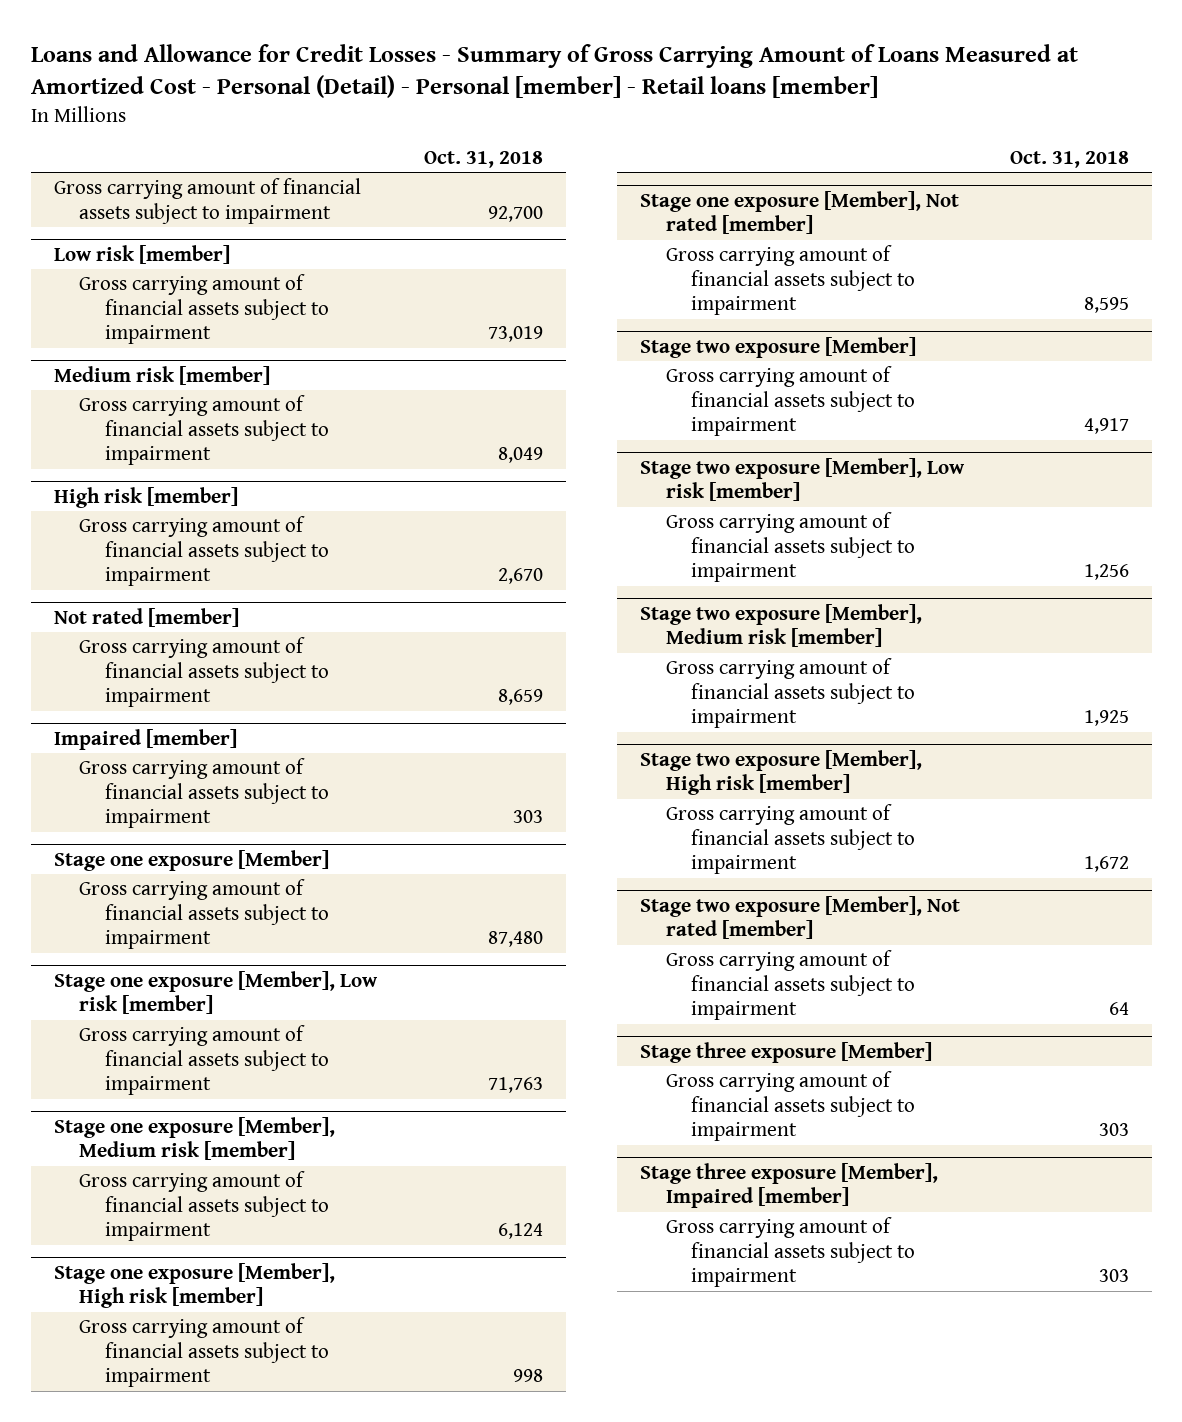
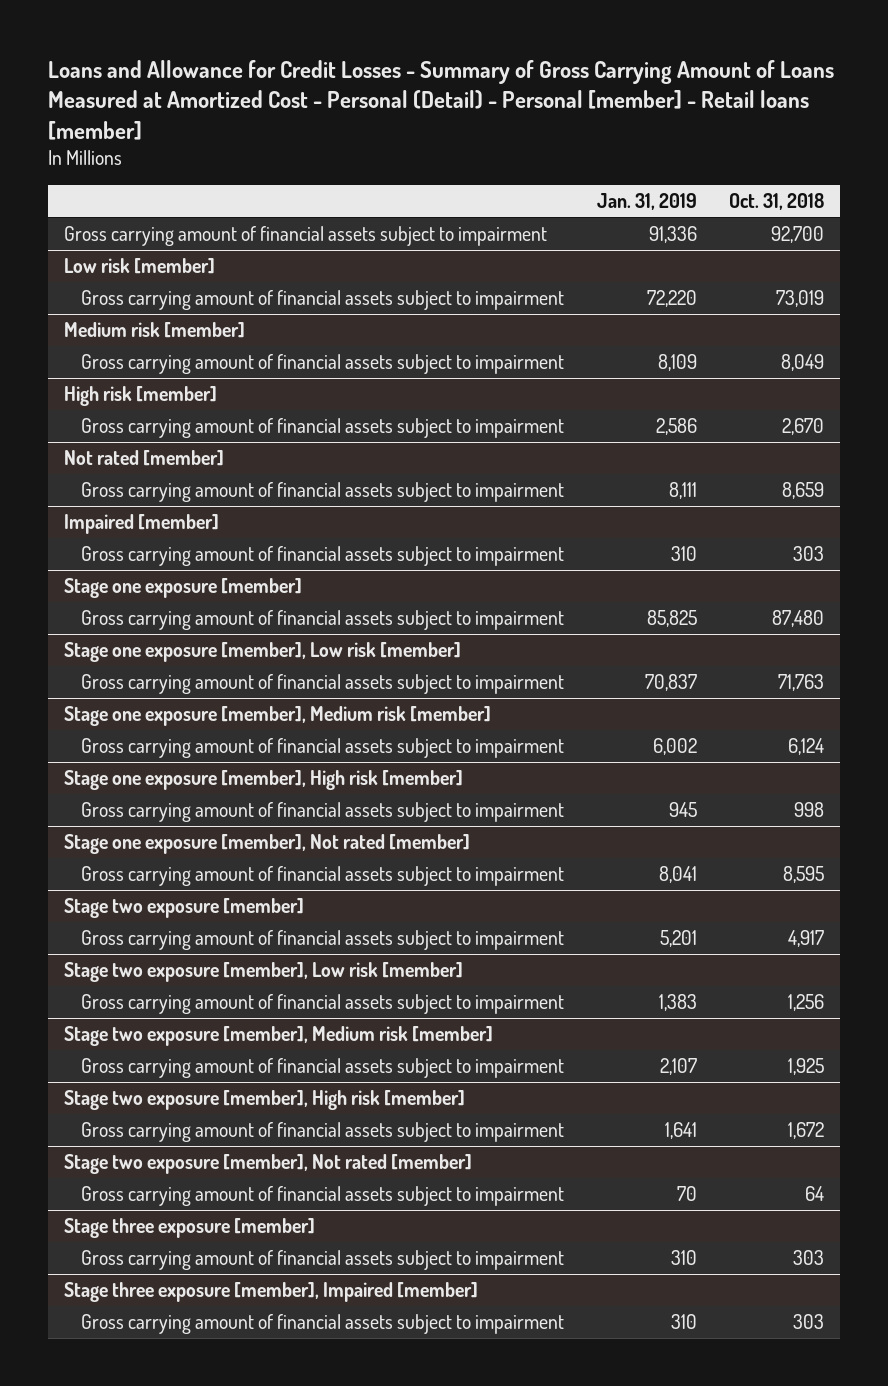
none -> [596,192,697,210] Jan. 31, 2019
[53,849,329,871] Stage one exposure [Member] -> [64,578,303,599] Stage one exposure [member]
[53,970,378,1015] Stage one exposure [Member], Low risk [member] -> [64,642,462,663] Stage one exposure [member], Low risk [member]
[53,1116,335,1161] Stage one exposure [Member], Medium risk [member] -> [64,706,492,727] Stage one exposure [member], Medium risk [member]
[53,1262,335,1309] Stage one exposure [Member], High risk [member] -> [64,770,464,791] Stage one exposure [member], High risk [member]
[639,190,959,235] Stage one exposure [Member], Not rated [member] -> [64,834,471,855] Stage one exposure [member], Not rated [member]
[639,336,916,358] Stage two exposure [Member] -> [64,898,305,919] Stage two exposure [member]
[639,457,965,502] Stage two exposure [Member], Low risk [member] -> [64,962,464,983] Stage two exposure [member], Low risk [member]
[639,603,922,648] Stage two exposure [Member], Medium risk [member] -> [64,1026,494,1047] Stage two exposure [member], Medium risk [member]
[639,749,922,796] Stage two exposure [Member], High risk [member] -> [64,1090,466,1111] Stage two exposure [member], High risk [member]
[639,895,960,940] Stage two exposure [Member], Not rated [member] -> [64,1154,473,1175] Stage two exposure [member], Not rated [member]
[639,1041,932,1063] Stage three exposure [Member] -> [64,1218,316,1239] Stage three exposure [member]
[639,1162,938,1209] Stage three exposure [Member], Impaired [member] -> [64,1282,479,1303] Stage three exposure [member], Impaired [member]

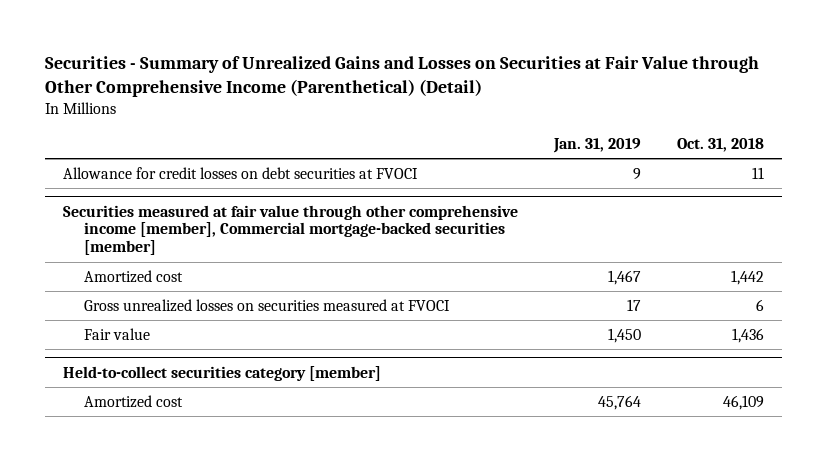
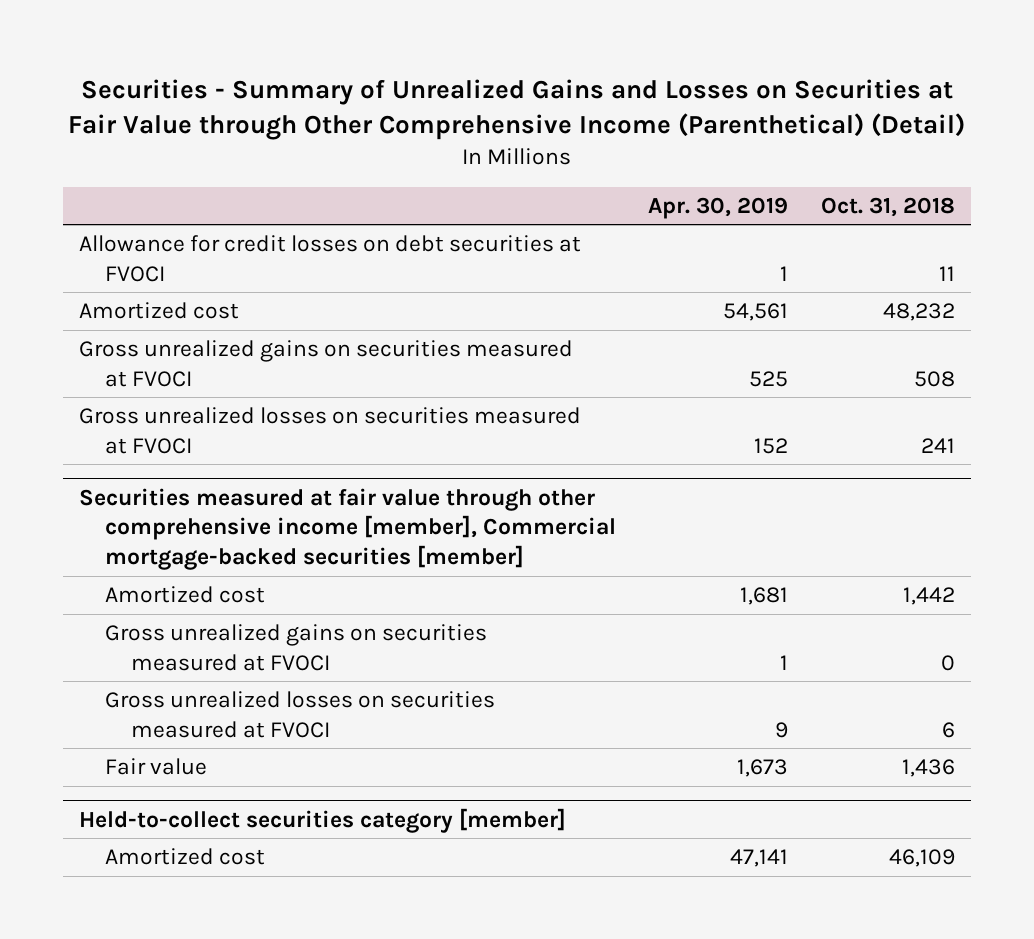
[553,137,642,153] Jan. 31, 2019 -> none
none -> [648,196,789,219] Apr. 30, 2019
none -> [78,301,239,319] Amortized cost
none -> [78,339,573,387] Gross unrealized gains on securities measured at FVOCI
none -> [78,406,581,454] Gross unrealized losses on securities measured at FVOCI
none -> [104,623,487,671] Gross unrealized gains on securities measured at FVOCI

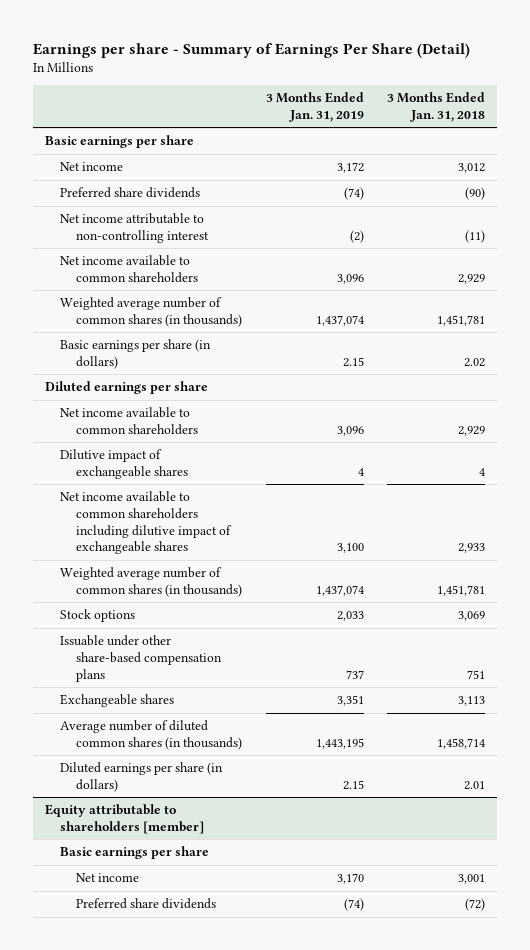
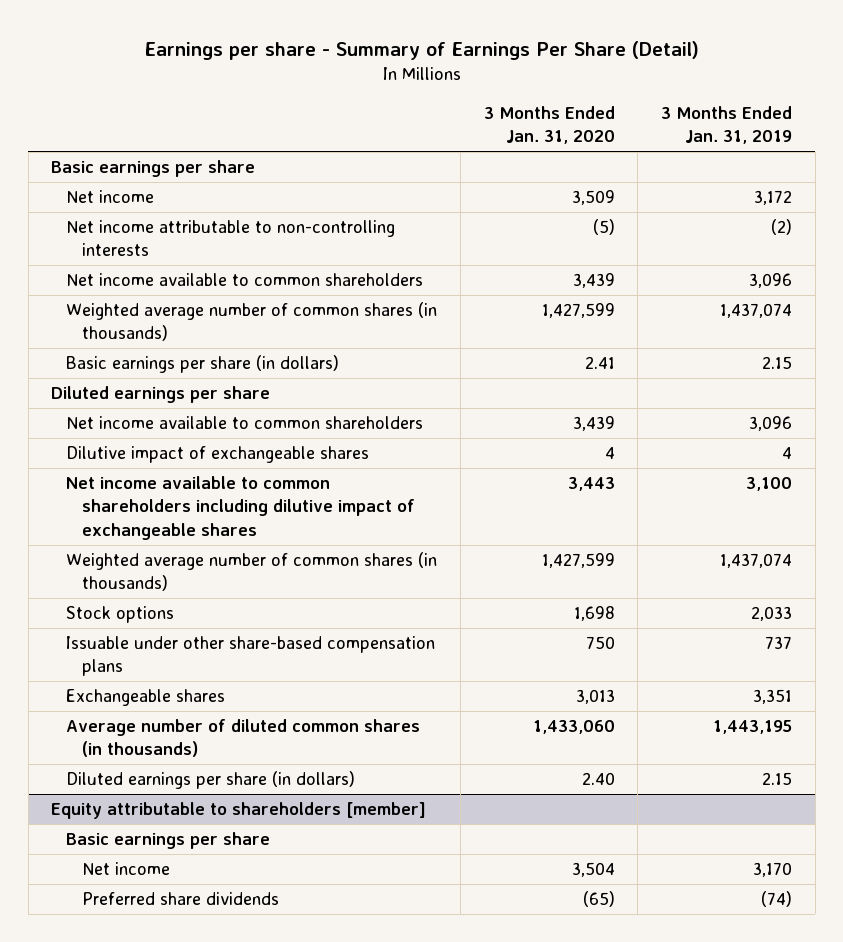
[387,92,486,122] 3 Months Ended Jan. 31, 2018 -> none
none -> [483,106,615,145] 3 Months Ended Jan. 31, 2020
[60,187,201,199] Preferred share dividends -> none
[60,213,210,243] Net income attributable to non-controlling interest -> [66,220,396,257] Net income attributable to non-controlling interests

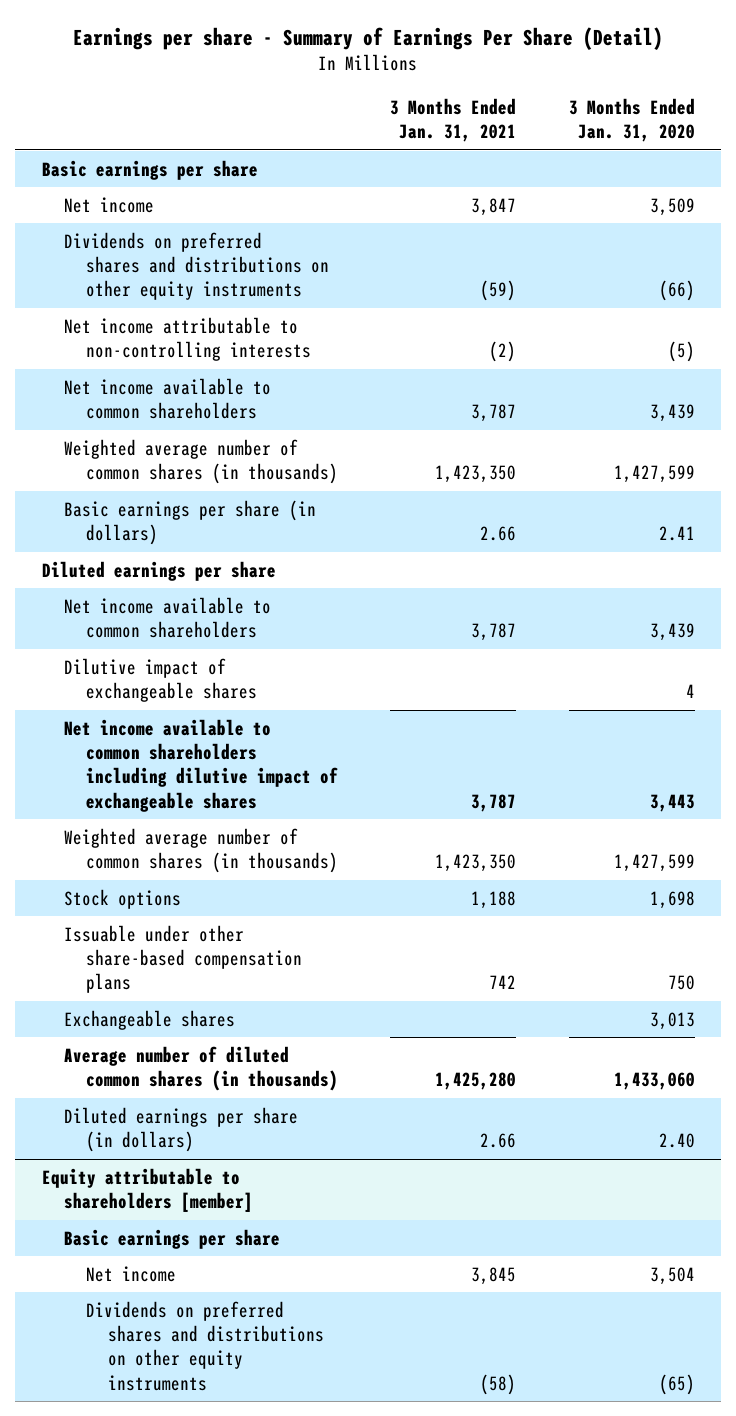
[661,106,793,145] 3 Months Ended Jan. 31, 2019 -> none
none -> [390,97,517,142] 3 Months Ended Jan. 31, 2021
none -> [63,231,329,301] Dividends on preferred shares and distributions on other equity instruments
[81,892,279,906] Preferred share dividends -> none
none -> [85,1300,325,1391] Dividends on preferred shares and distributions on other equity instruments

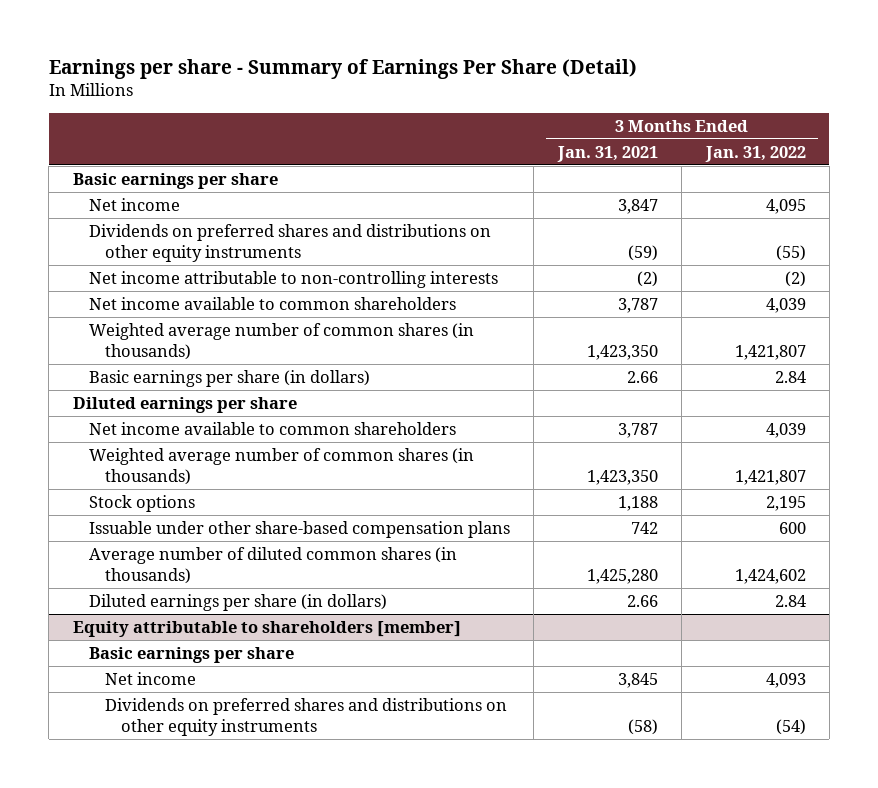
[568,97,695,142] 3 Months Ended Jan. 31, 2020 -> none
none -> [704,145,806,162] Jan. 31, 2022
[63,657,257,703] Dilutive impact of exchangeable shares -> none
[63,718,338,812] Net income available to common shareholders including dilutive impact of exchangeable shares -> none
[63,1009,235,1030] Exchangeable shares -> none

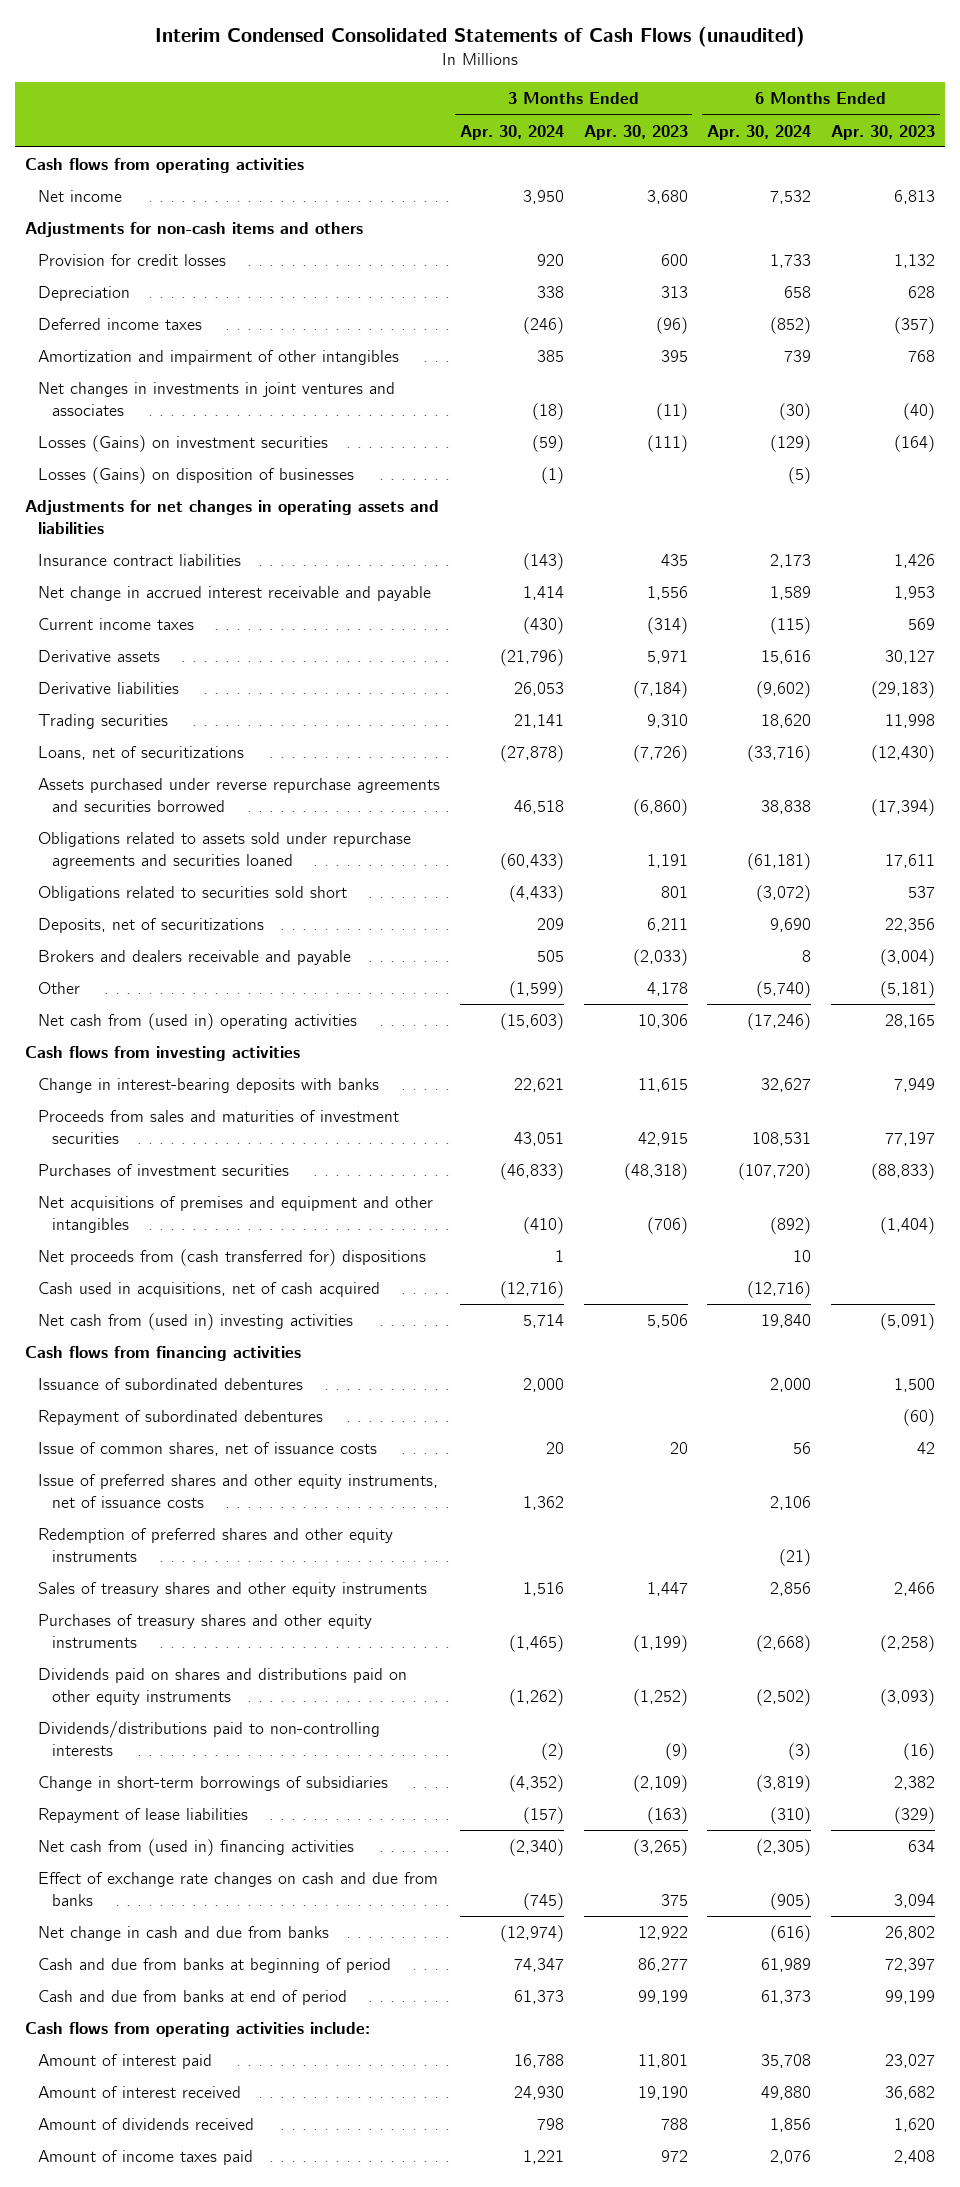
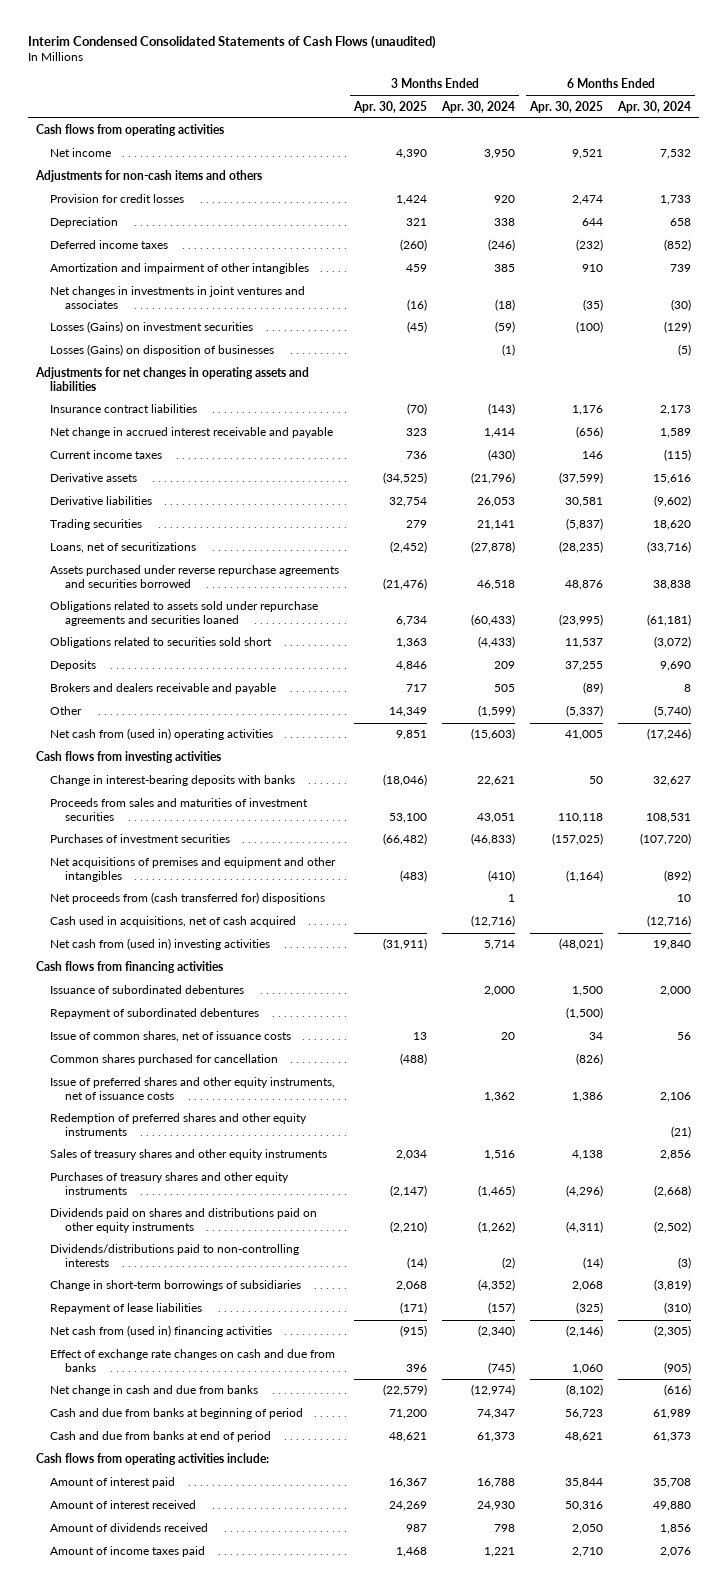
[583,124,688,140] Apr. 30, 2023 -> none
[830,124,935,140] Apr. 30, 2023 -> none
none -> [353,100,428,113] Apr. 30, 2025
none -> [529,100,604,113] Apr. 30, 2025
[38,918,265,934] Deposits, net of securitizations -> [50,660,97,672] Deposits
none -> [50,1054,279,1066] Common shares purchased for cancellation

